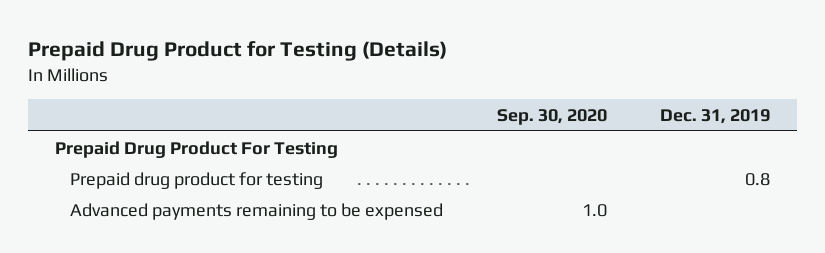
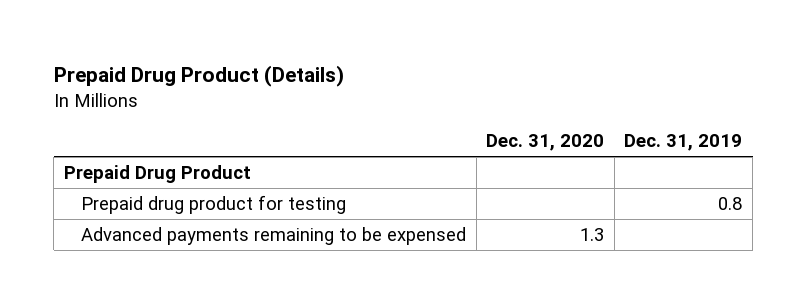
[28,41,448,62] Prepaid Drug Product for Testing (Details) -> [53,65,344,88] Prepaid Drug Product (Details)
[496,108,607,125] Sep. 30, 2020 -> none
none -> [486,134,605,152] Dec. 31, 2020
[54,140,338,158] Prepaid Drug Product For Testing -> [63,165,251,184] Prepaid Drug Product

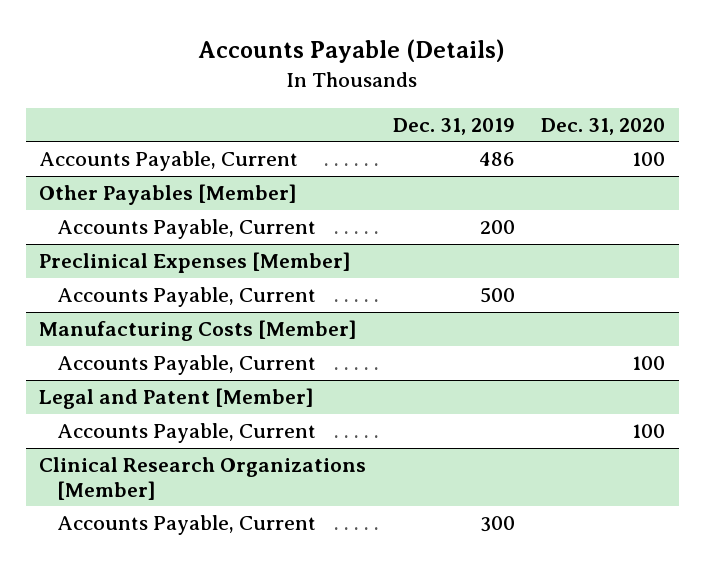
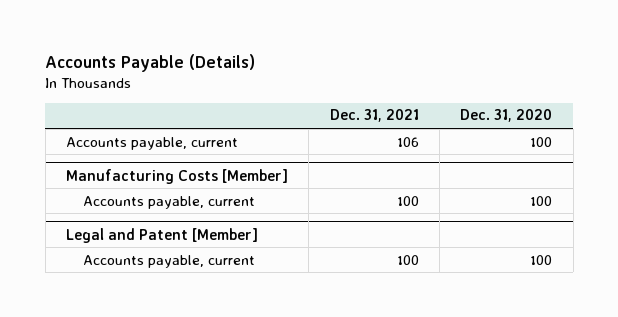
[392,117,515,135] Dec. 31, 2019 -> none
none -> [329,109,419,123] Dec. 31, 2021
[38,184,297,206] Other Payables [Member] -> none
[56,219,316,240] Accounts Payable, Current -> none
[38,252,351,274] Preclinical Expenses [Member] -> none
[56,287,316,308] Accounts Payable, Current -> none
[38,151,298,172] Accounts Payable, Current -> [66,136,239,150] Accounts payable, current
[56,355,316,376] Accounts Payable, Current -> [83,195,256,209] Accounts payable, current
[38,457,366,500] Clinical Research Organizations [Member] -> none
[56,515,316,536] Accounts Payable, Current -> none
[56,423,316,444] Accounts Payable, Current -> [83,254,256,268] Accounts payable, current

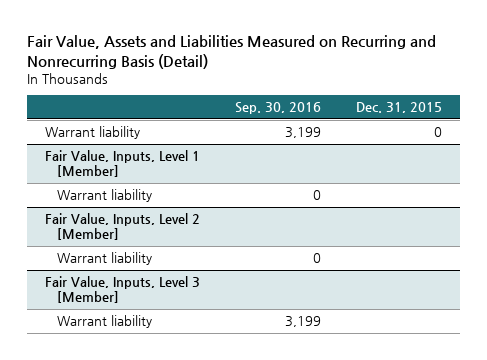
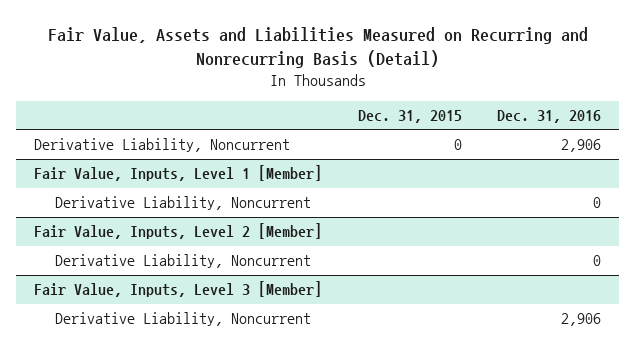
[234,102,321,115] Sep. 30, 2016 -> none
none -> [497,109,602,123] Dec. 31, 2016
[44,126,140,140] Warrant liability -> [33,138,290,153] Derivative Liability, Noncurrent
[57,189,153,203] Warrant liability -> [55,196,312,211] Derivative Liability, Noncurrent
[57,252,153,266] Warrant liability -> [55,254,312,269] Derivative Liability, Noncurrent
[57,315,153,329] Warrant liability -> [55,312,312,327] Derivative Liability, Noncurrent

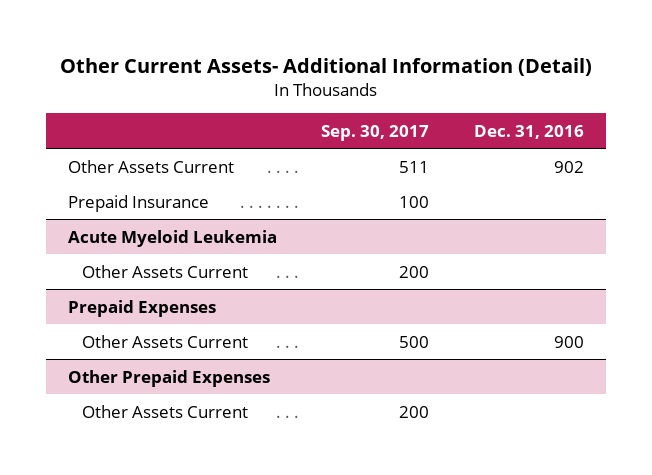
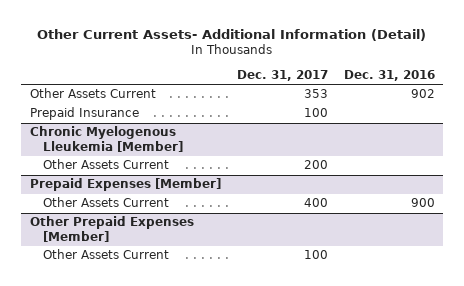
[321,124,430,141] Sep. 30, 2017 -> none
none -> [236,69,328,81] Dec. 31, 2017
[68,229,278,247] Acute Myeloid Leukemia -> none
[82,264,249,278] Other Assets Current -> none
none -> [29,126,184,152] Chronic Myelogenous Lleukemia [Member]
none -> [43,159,170,170] Other Assets Current
[68,299,217,317] Prepaid Expenses -> [29,178,221,192] Prepaid Expenses [Member]
[68,369,271,387] Other Prepaid Expenses -> [29,216,194,242] Other Prepaid Expenses [Member]

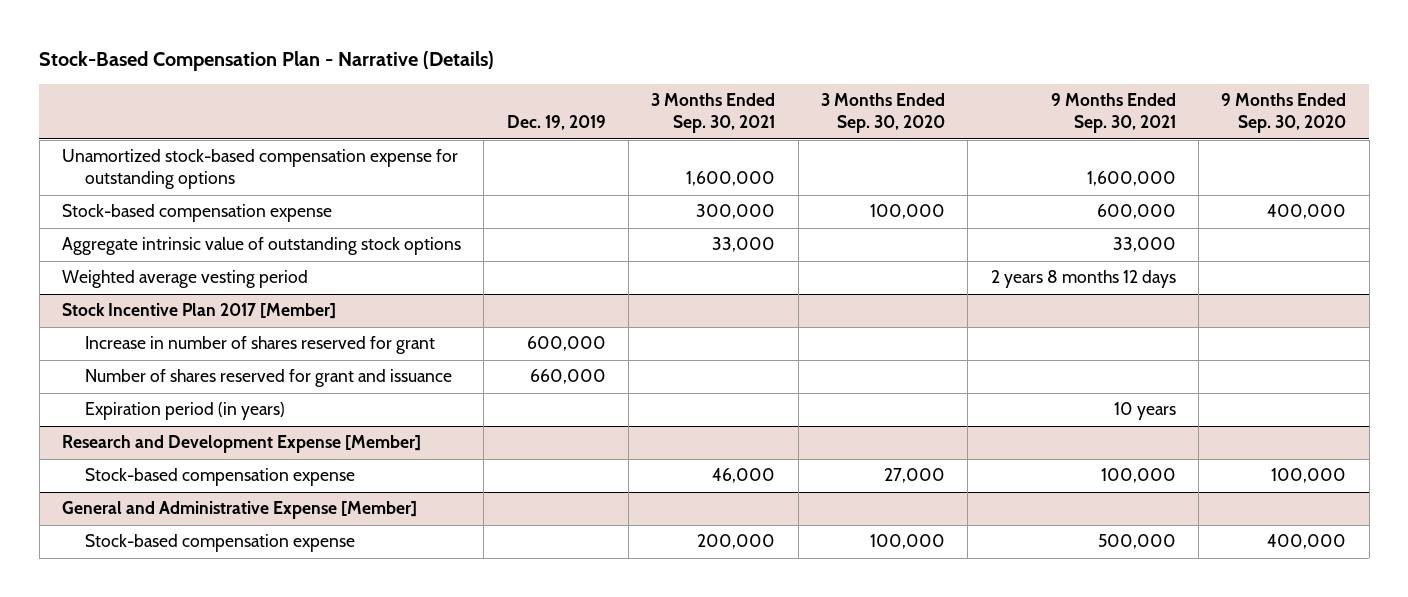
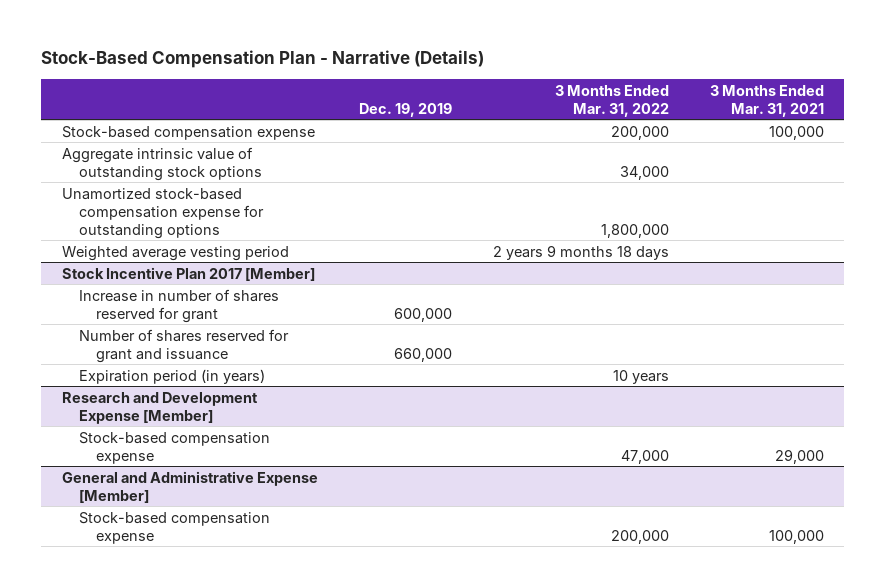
[651,93,776,134] 3 Months Ended Sep. 30, 2021 -> none
[821,93,946,134] 3 Months Ended Sep. 30, 2020 -> none
[1050,93,1176,134] 9 Months Ended Sep. 30, 2021 -> none
[1221,93,1347,134] 9 Months Ended Sep. 30, 2020 -> none
none -> [554,84,669,117] 3 Months Ended Mar. 31, 2022
none -> [709,84,824,117] 3 Months Ended Mar. 31, 2021
[62,149,459,190] Unamortized stock-based compensation expense for outstanding options -> [61,187,265,239] Unamortized stock-based compensation expense for outstanding options

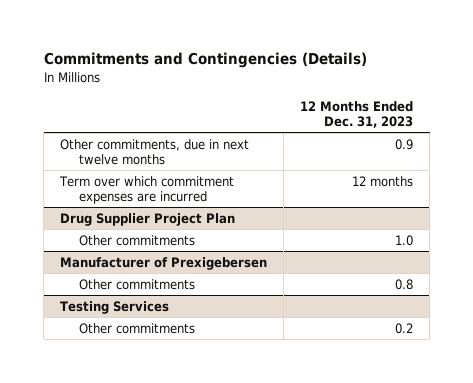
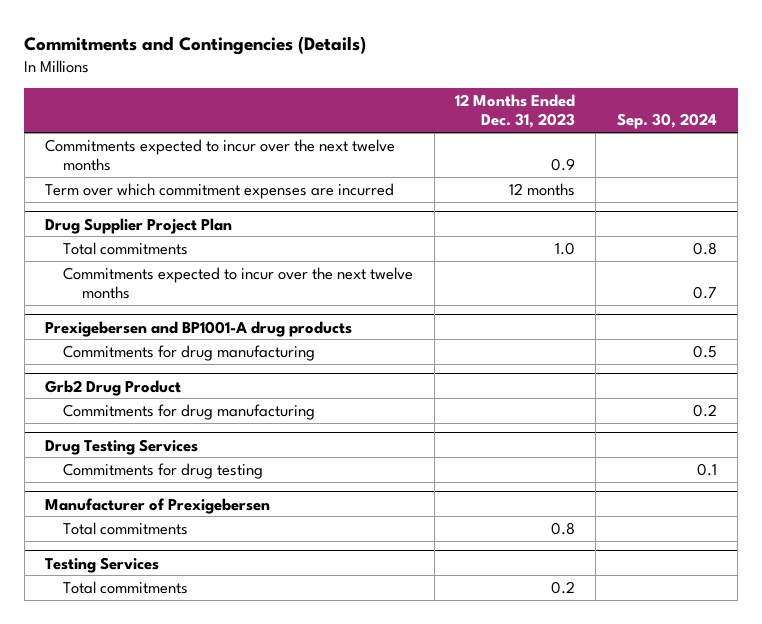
none -> [616,113,717,130] Sep. 30, 2024
[60,138,250,165] Other commitments, due in next twelve months -> [45,138,396,172] Commitments expected to incur over the next twelve months
[78,234,195,246] Other commitments -> [63,241,189,255] Total commitments
none -> [63,266,414,300] Commitments expected to incur over the next twelve months
none -> [45,320,353,337] Prexigebersen and BP1001-A drug products
none -> [63,344,316,361] Commitments for drug manufacturing
none -> [45,379,182,396] Grb2 Drug Product
none -> [63,403,316,420] Commitments for drug manufacturing
none -> [45,438,199,455] Drug Testing Services
none -> [63,462,264,479] Commitments for drug testing
[78,278,195,290] Other commitments -> [63,521,189,535] Total commitments
[78,322,195,334] Other commitments -> [63,580,189,594] Total commitments

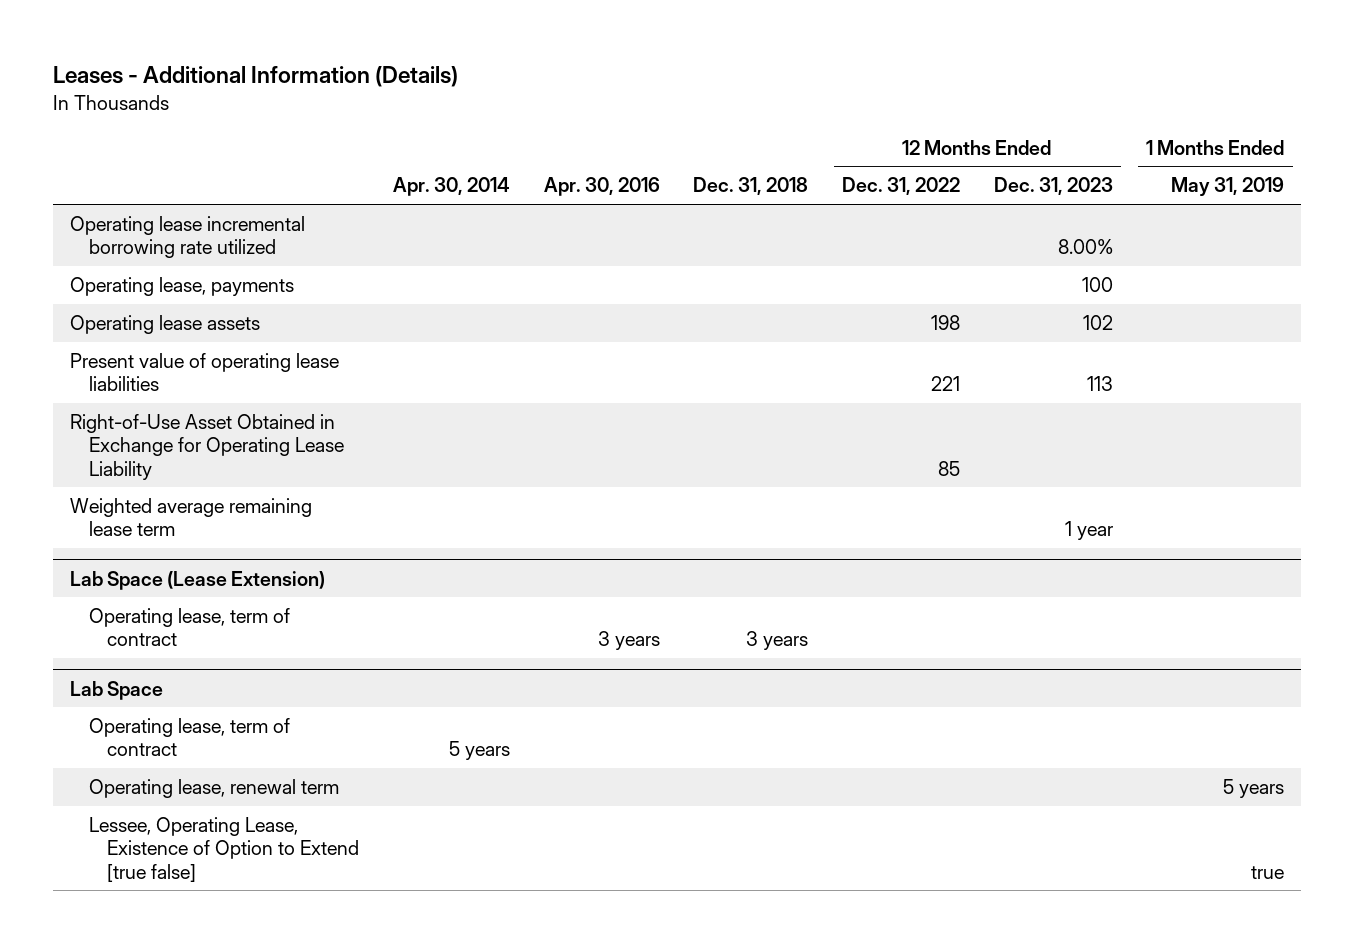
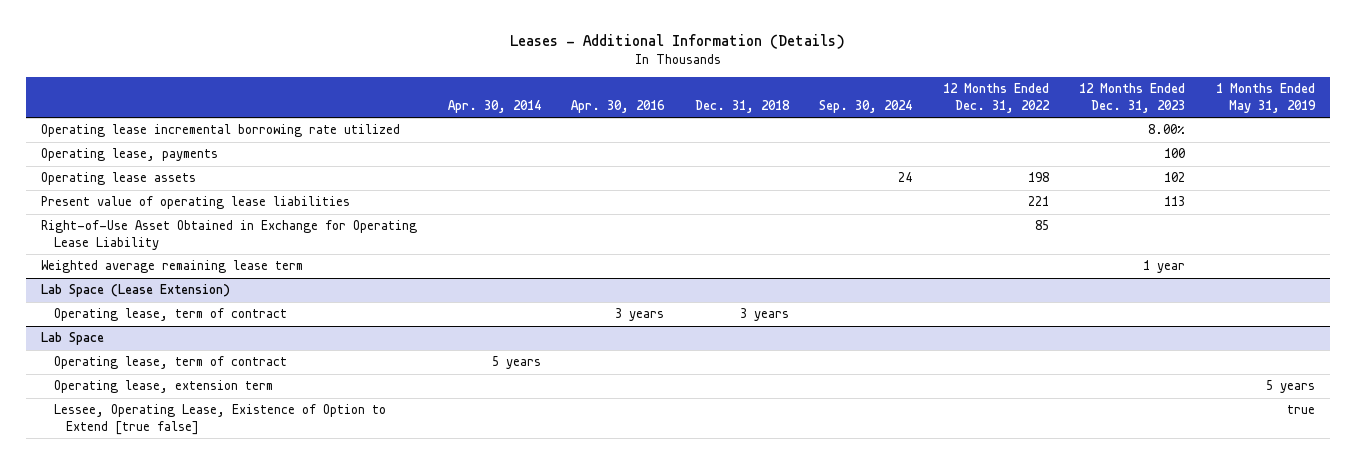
none -> [819,99,913,113] Sep. 30, 2024
[88,778,339,798] Operating lease, renewal term -> [53,380,273,394] Operating lease, extension term

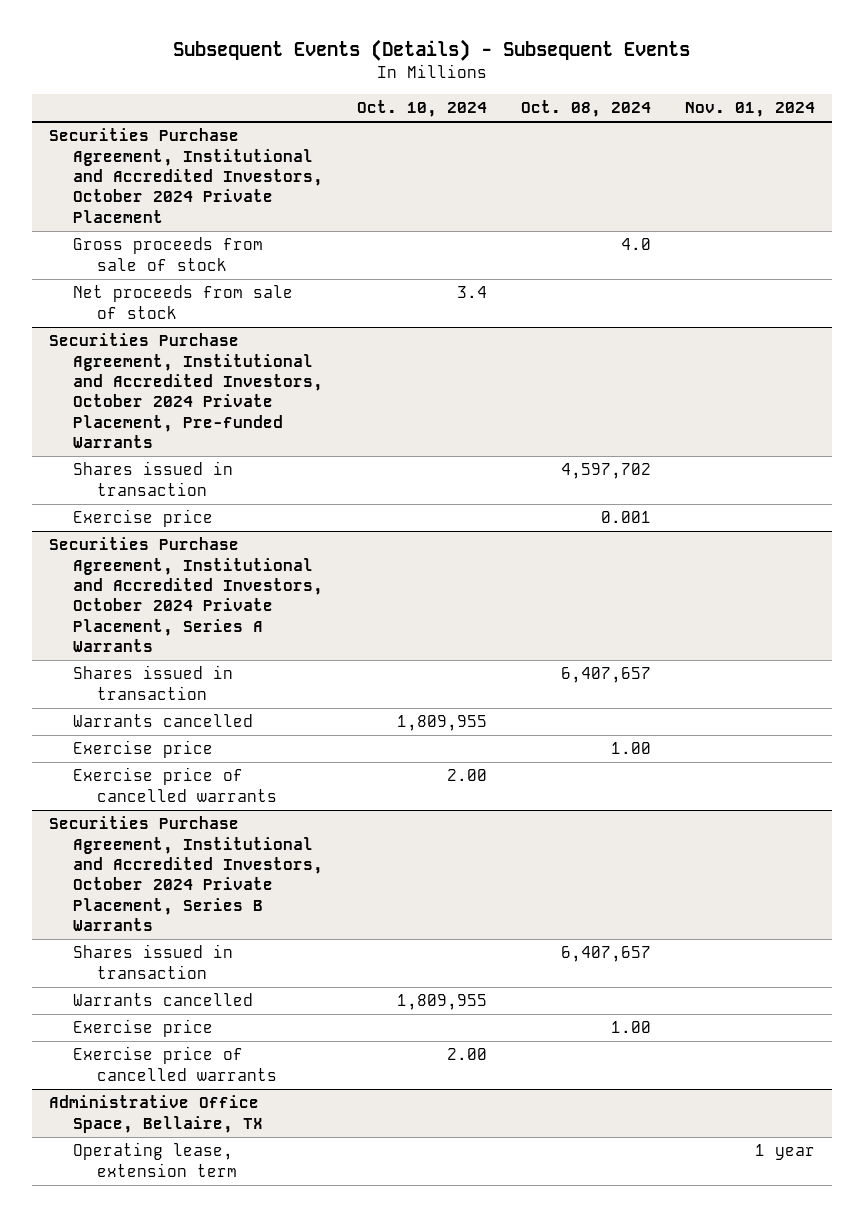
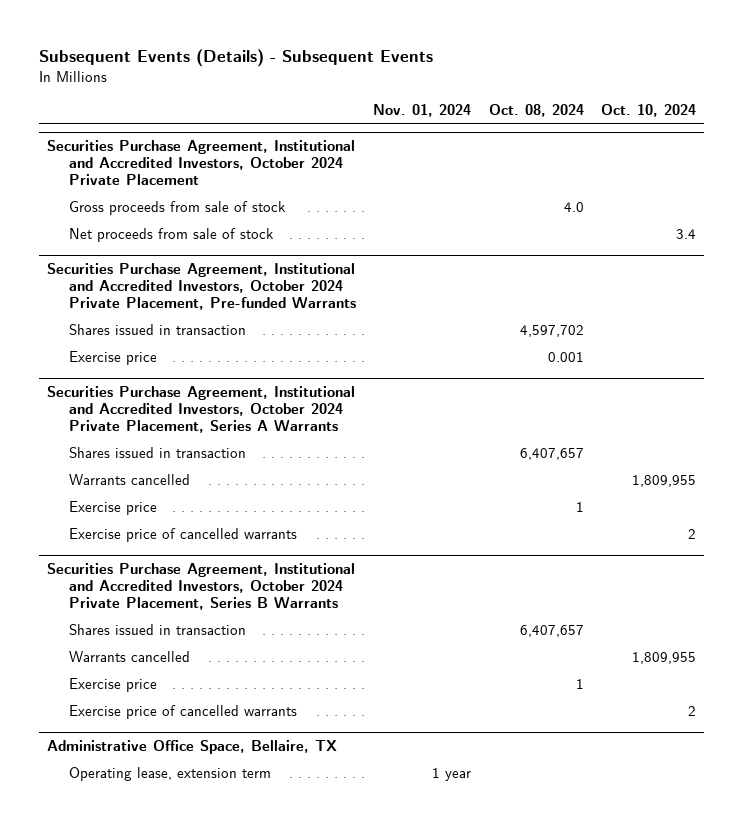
[610,742,651,755] 1.00 -> [575,501,584,512] 1
[446,769,487,782] 2.00 -> [687,528,696,539] 2
[610,1021,651,1034] 1.00 -> [575,678,584,689] 1
[446,1048,487,1061] 2.00 -> [687,705,696,716] 2

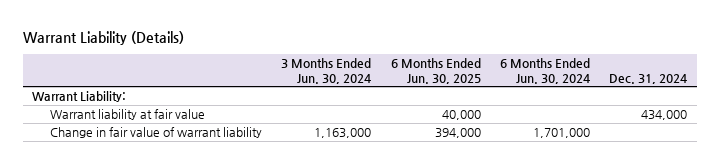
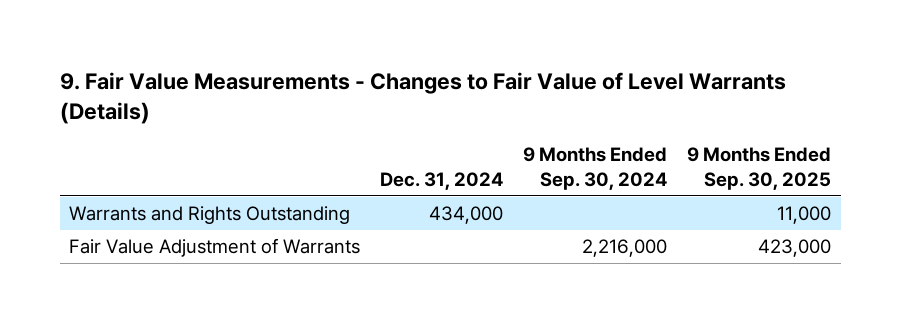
[22,30,184,45] Warrant Liability (Details) -> [59,72,786,124] 9. Fair Value Measurements - Changes to Fair Value of Level Warrants (Details)
[281,58,372,84] 3 Months Ended Jun. 30, 2024 -> none
[390,58,481,84] 6 Months Ended Jun. 30, 2025 -> none
[499,58,590,84] 6 Months Ended Jun. 30, 2024 -> none
none -> [522,147,667,190] 9 Months Ended Sep. 30, 2024
none -> [686,147,831,190] 9 Months Ended Sep. 30, 2025
[32,91,127,103] Warrant Liability: -> none
[50,109,206,121] Warrant liability at fair value -> [69,206,351,225] Warrants and Rights Outstanding
[50,127,263,139] Change in fair value of warrant liability -> [69,238,361,258] Fair Value Adjustment of Warrants

